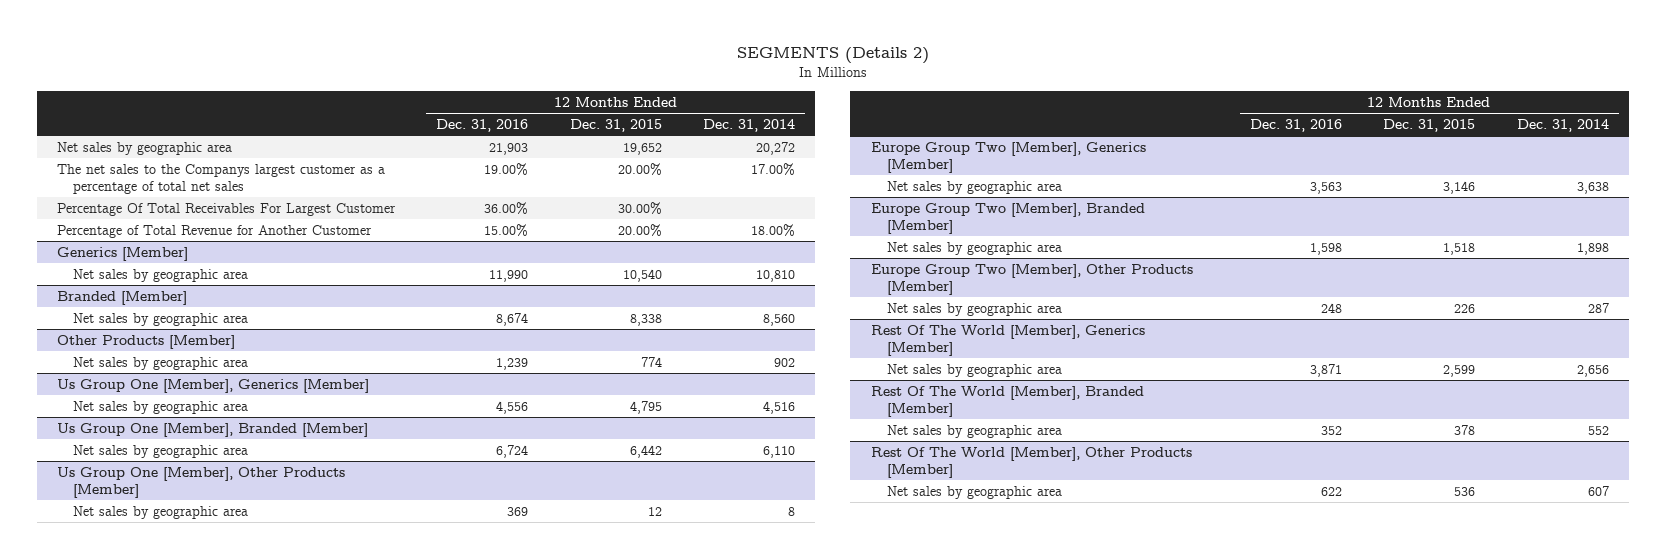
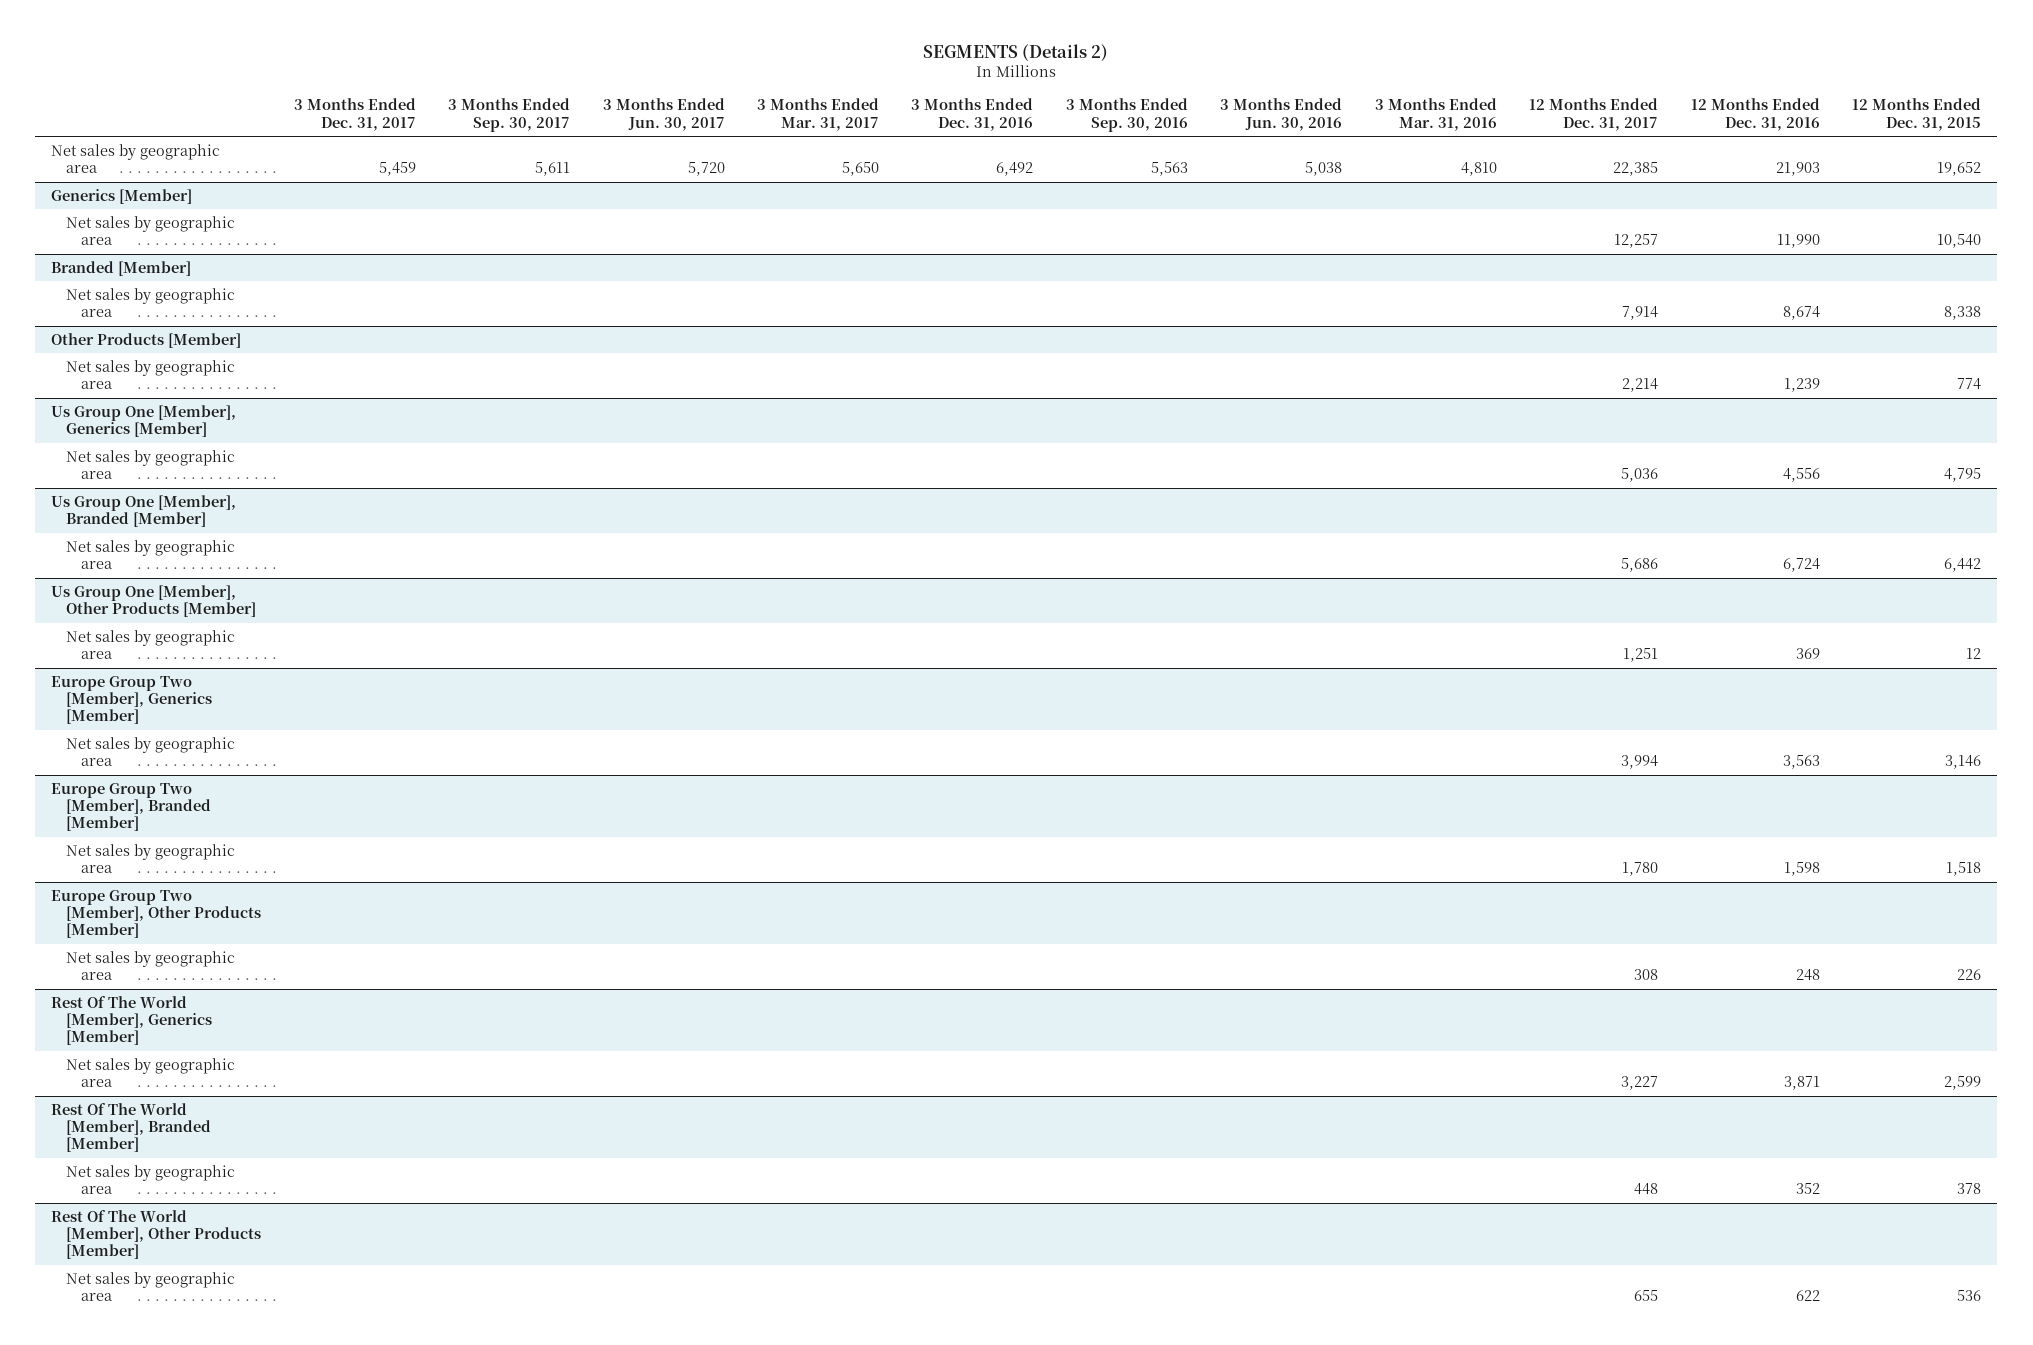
[702,119,795,133] Dec. 31, 2014 -> none
none -> [293,98,416,131] 3 Months Ended Dec. 31, 2017
none -> [448,98,571,132] 3 Months Ended Sep. 30, 2017
none -> [602,98,725,131] 3 Months Ended Jun. 30, 2017
none -> [757,98,880,131] 3 Months Ended Mar. 31, 2017
none -> [911,98,1034,131] 3 Months Ended Dec. 31, 2016
none -> [1065,98,1188,132] 3 Months Ended Sep. 30, 2016
none -> [1220,98,1343,131] 3 Months Ended Jun. 30, 2016
none -> [1374,98,1497,131] 3 Months Ended Mar. 31, 2016
none -> [1529,98,1659,131] 12 Months Ended Dec. 31, 2017
[57,163,386,195] The net sales to the Companys largest customer as a percentage of total net sales -> none
[57,202,397,216] Percentage Of Total Receivables For Largest Customer -> none
[57,224,373,238] Percentage of Total Revenue for Another Customer -> none

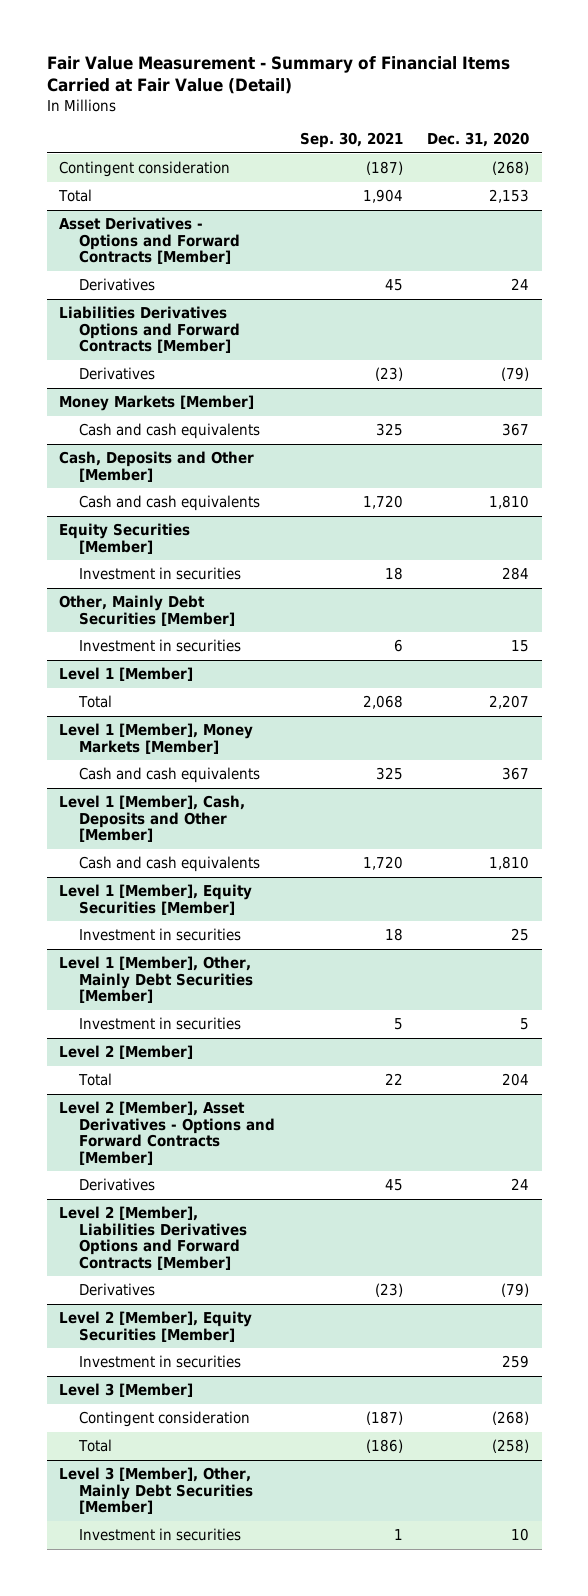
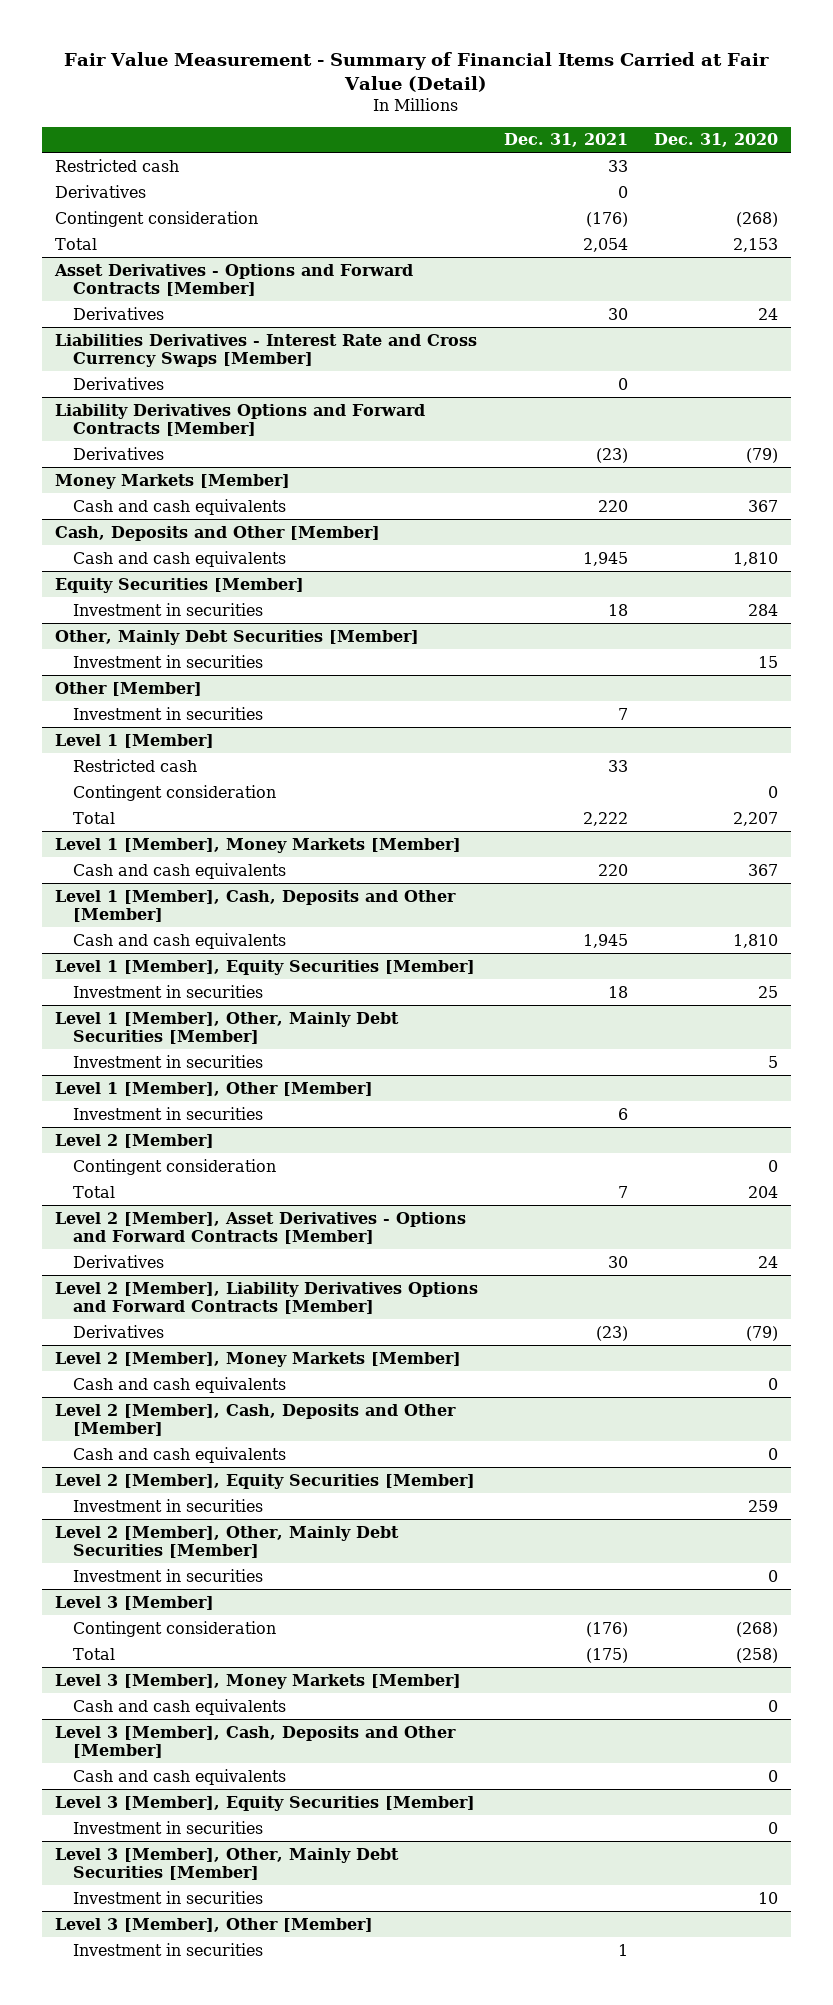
[299,132,403,149] Sep. 30, 2021 -> none
none -> [503,133,628,148] Dec. 31, 2021
none -> [55,158,180,172] Restricted cash
none -> [55,184,147,198] Derivatives
none -> [55,333,478,367] Liabilities Derivatives - Interest Rate and Cross Currency Swaps [Member]
none -> [72,376,164,390] Derivatives
[58,306,241,354] Liabilities Derivatives Options and Forward Contracts [Member] -> [55,403,426,436] Liability Derivatives Options and Forward Contracts [Member]
none -> [55,681,203,696] Other [Member]
none -> [72,706,263,720] Investment in securities
none -> [72,758,197,772] Restricted cash
none -> [72,784,276,801] Contingent consideration
none -> [55,1081,374,1096] Level 1 [Member], Other [Member]
none -> [72,1106,263,1120] Investment in securities
none -> [72,1158,276,1175] Contingent consideration
[58,1206,248,1270] Level 2 [Member], Liabilities Derivatives Options and Forward Contracts [Member] -> [55,1281,479,1314] Level 2 [Member], Liability Derivatives Options and Forward Contracts [Member]
none -> [55,1351,462,1367] Level 2 [Member], Money Markets [Member]
none -> [72,1376,286,1393] Cash and cash equivalents
none -> [55,1403,457,1436] Level 2 [Member], Cash, Deposits and Other [Member]
none -> [72,1446,286,1463] Cash and cash equivalents
none -> [55,1525,400,1558] Level 2 [Member], Other, Mainly Debt Securities [Member]
none -> [72,1568,263,1582] Investment in securities
none -> [55,1673,462,1689] Level 3 [Member], Money Markets [Member]
none -> [72,1698,286,1715] Cash and cash equivalents
none -> [55,1725,457,1758] Level 3 [Member], Cash, Deposits and Other [Member]
none -> [72,1768,286,1785] Cash and cash equivalents
none -> [55,1795,476,1811] Level 3 [Member], Equity Securities [Member]
none -> [72,1820,263,1834] Investment in securities
none -> [55,1917,374,1932] Level 3 [Member], Other [Member]
none -> [72,1942,263,1956] Investment in securities

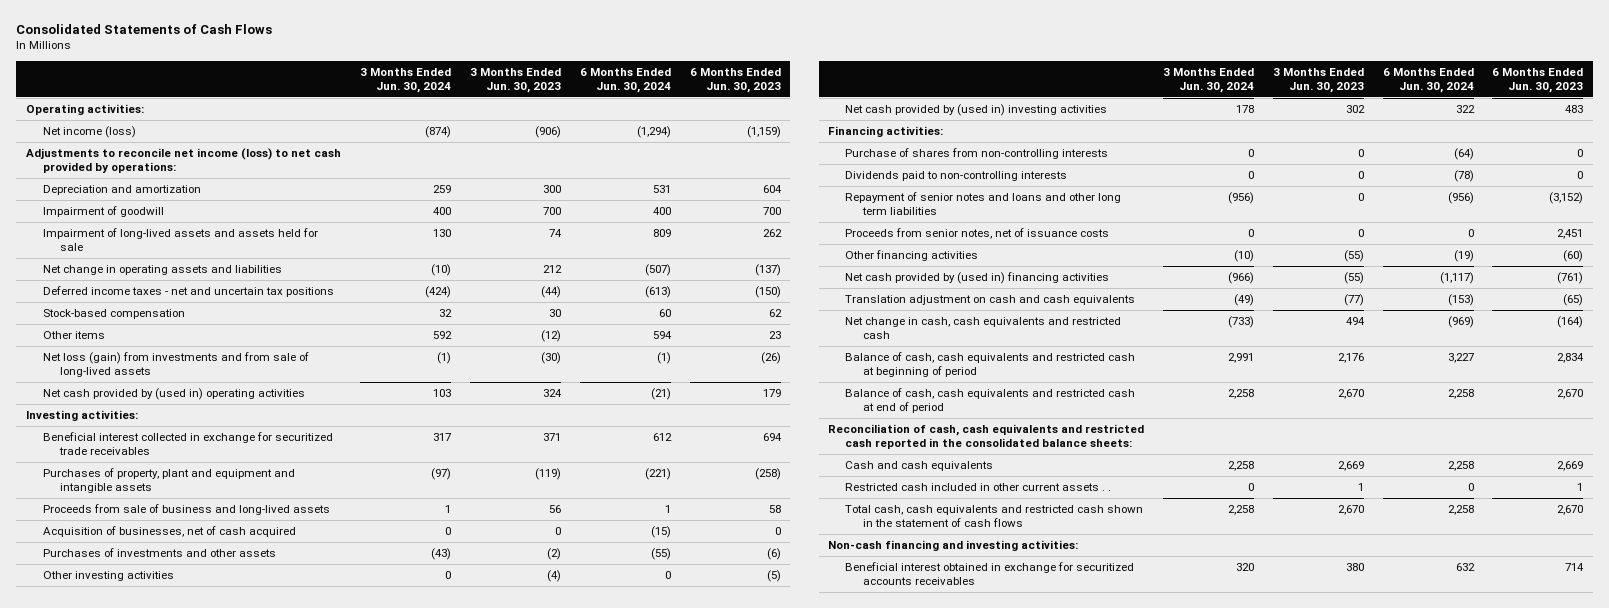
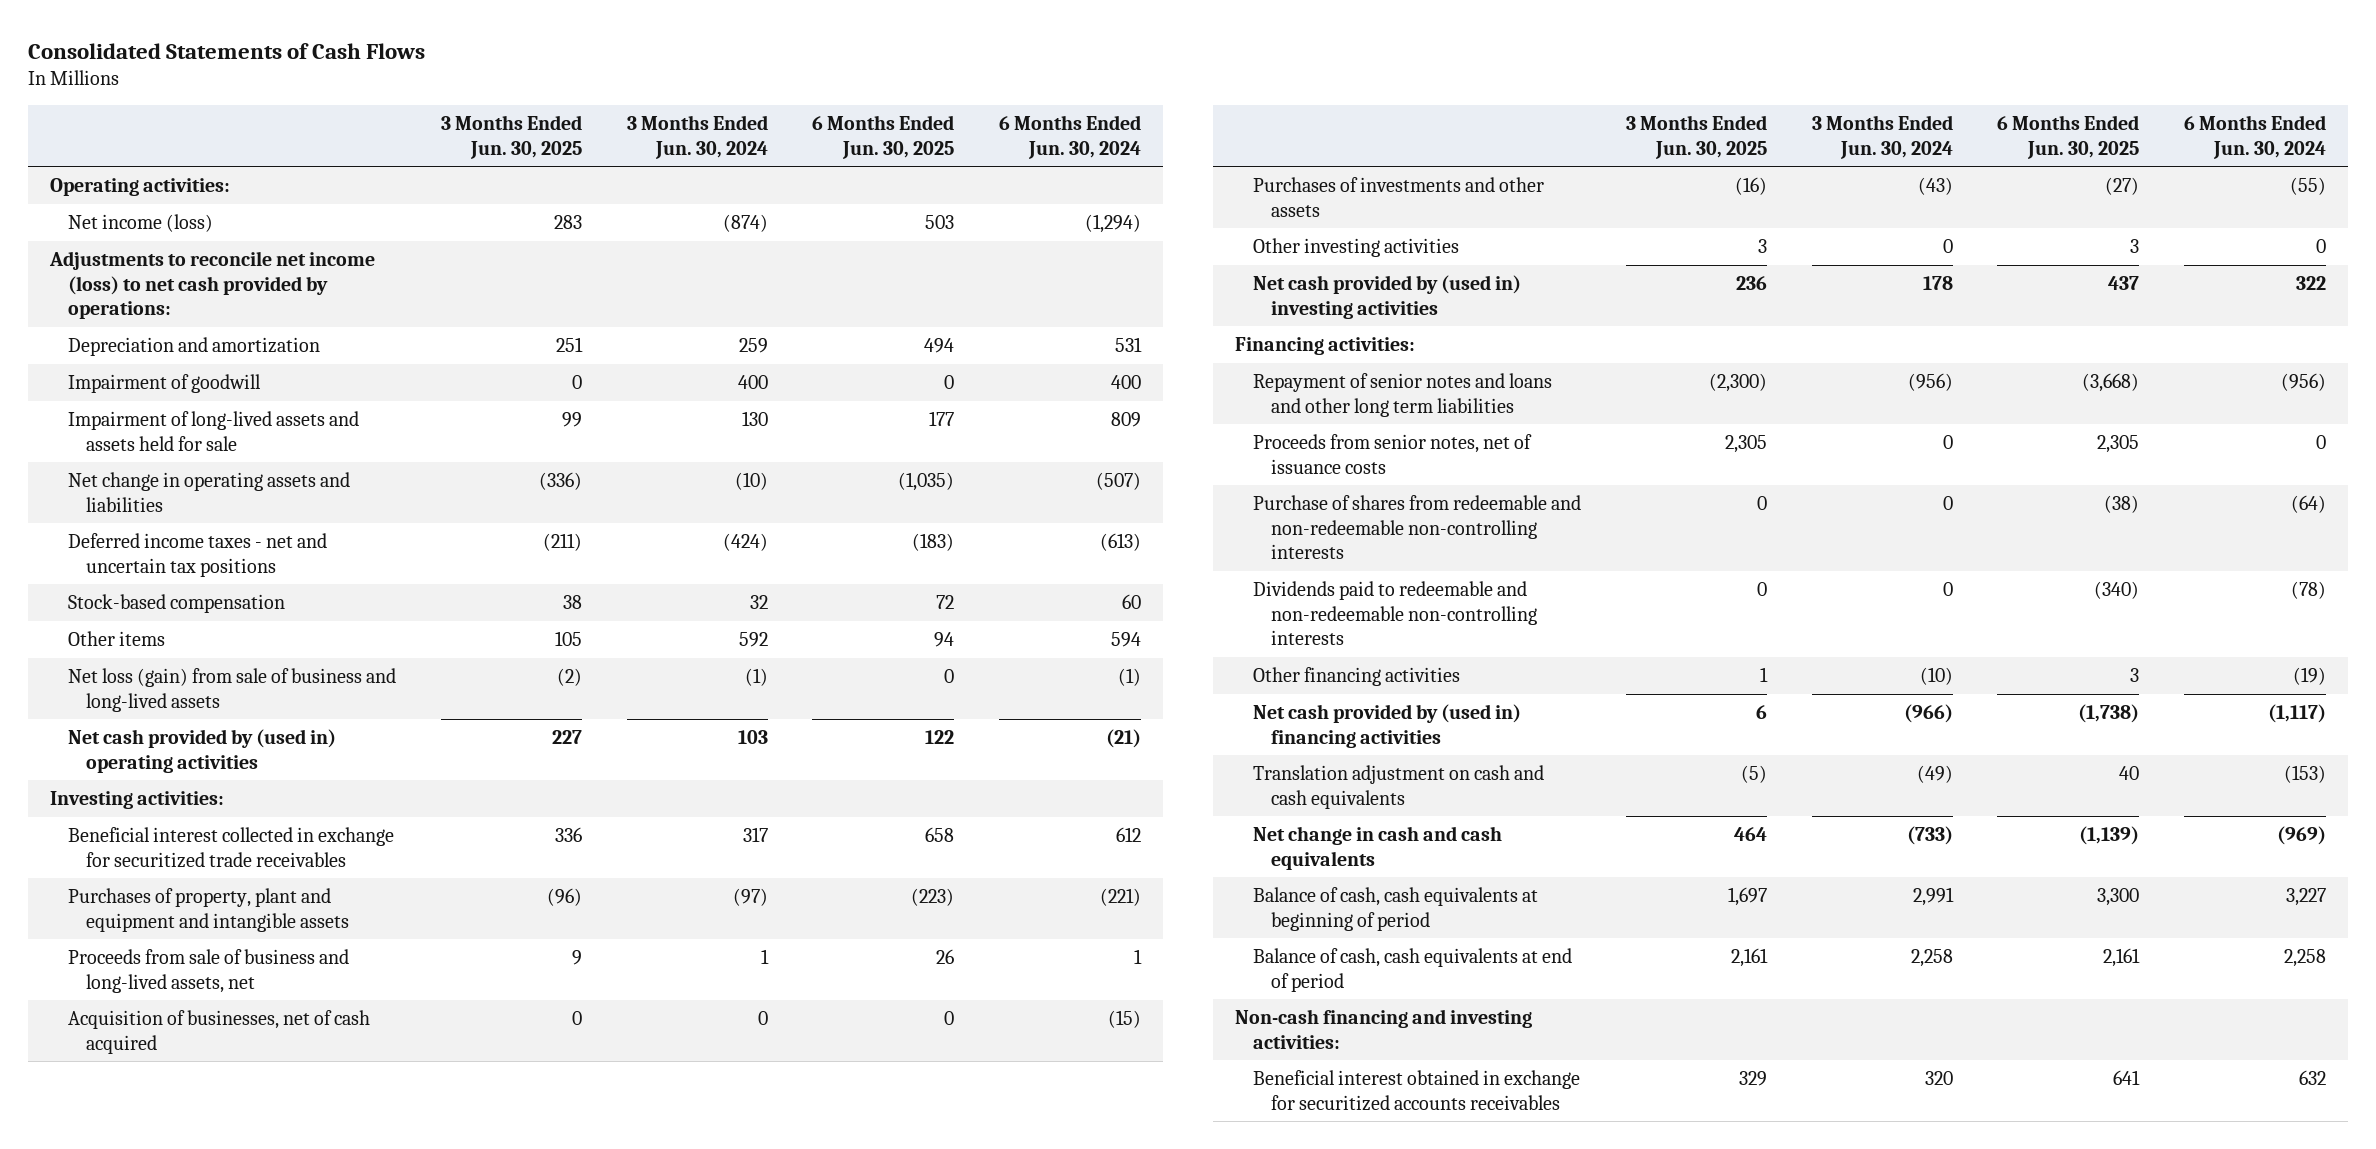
[470,67,562,93] 3 Months Ended Jun. 30, 2023 -> none
[689,67,781,93] 6 Months Ended Jun. 30, 2023 -> none
none -> [441,114,583,159] 3 Months Ended Jun. 30, 2025
none -> [812,114,955,159] 6 Months Ended Jun. 30, 2025
[42,351,309,378] Net loss (gain) from investments and from sale of long-lived assets -> [68,667,397,712] Net loss (gain) from sale of business and long-lived assets
[42,503,330,515] Proceeds from sale of business and long-lived assets -> [68,948,350,993] Proceeds from sale of business and long-lived assets, net
[845,147,1109,159] Purchase of shares from non-controlling interests -> none
[845,170,1068,181] Dividends paid to non-controlling interests -> none
none -> [1253,494,1582,560] Purchase of shares from redeemable and non-redeemable non-controlling interests
none -> [1253,580,1538,646] Dividends paid to redeemable and non-redeemable non-controlling interests
[828,423,1145,450] Reconciliation of cash, cash equivalents and restricted cash reported in the consolidated balance sheets: -> none
[845,460,994,471] Cash and cash equivalents -> none
[845,482,1112,491] Restricted cash included in other current assets . . -> none
[845,504,1144,528] Total cash, cash equivalents and restricted cash shown in the statement of cash flows -> none
[845,316,1122,340] Net change in cash, cash equivalents and restricted cash -> [1253,825,1503,870] Net change in cash and cash equivalents
[845,351,1136,378] Balance of cash, cash equivalents and restricted cash at beginning of period -> [1253,886,1539,931] Balance of cash, cash equivalents at beginning of period
[845,387,1136,414] Balance of cash, cash equivalents and restricted cash at end of period -> [1253,947,1573,992] Balance of cash, cash equivalents at end of period

